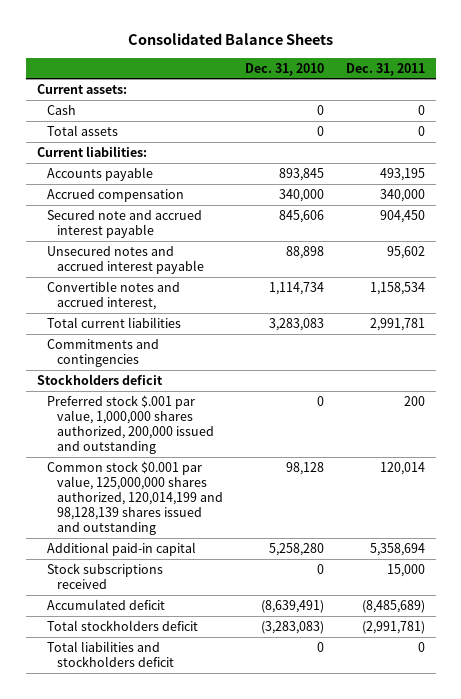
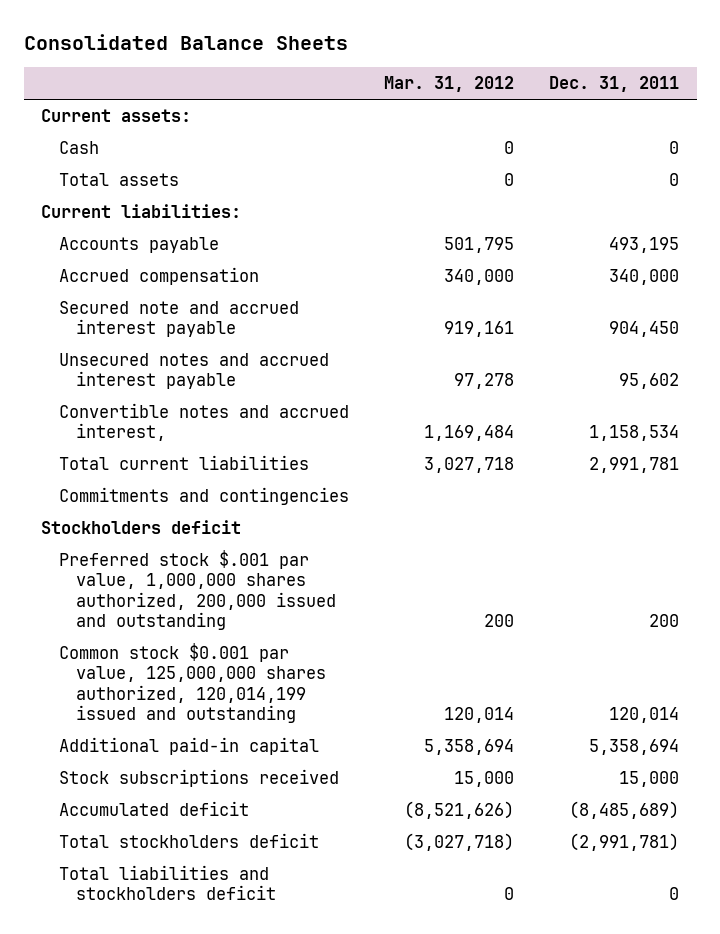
[244,62,324,76] Dec. 31, 2010 -> none
none -> [383,76,514,93] Mar. 31, 2012
[46,460,223,535] Common stock $0.001 par value, 125,000,000 shares authorized, 120,014,199 and 98,128,139 shares issued and outstanding -> [58,643,327,723] Common stock $0.001 par value, 125,000,000 shares authorized, 120,014,199 issued and outstanding

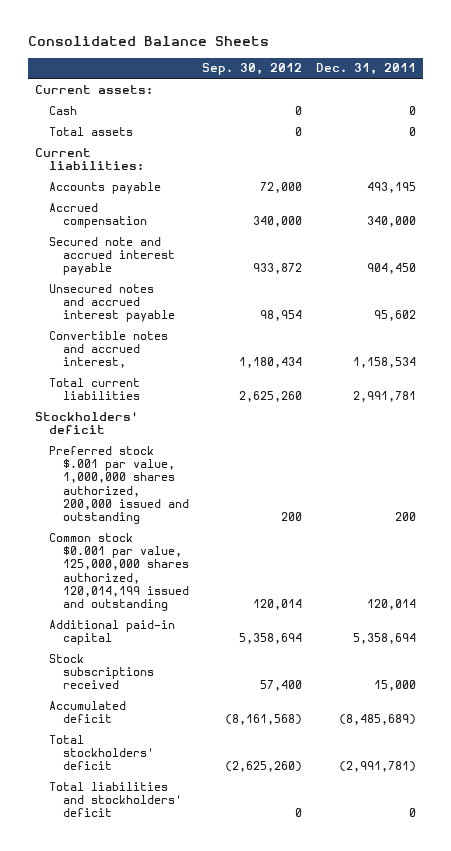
[383,76,514,93] Mar. 31, 2012 -> none
none -> [202,63,303,76] Sep. 30, 2012
[58,487,349,506] Commitments and contingencies -> none
[41,520,242,535] Stockholders deficit -> [35,411,139,435] Stockholders' deficit
[58,833,319,849] Total stockholders deficit -> [48,734,154,771] Total stockholders' deficit
[58,865,277,901] Total liabilities and stockholders deficit -> [48,781,182,818] Total liabilities and stockholders' deficit

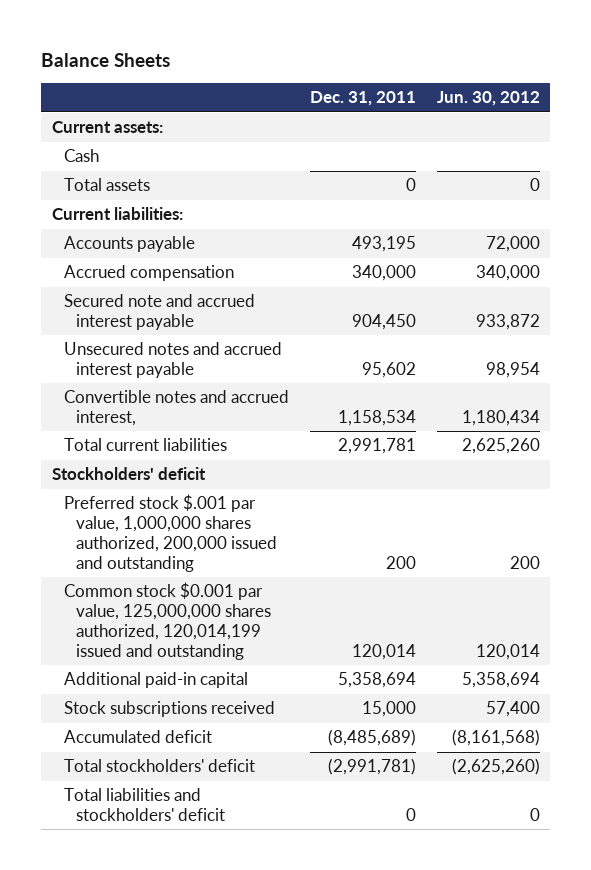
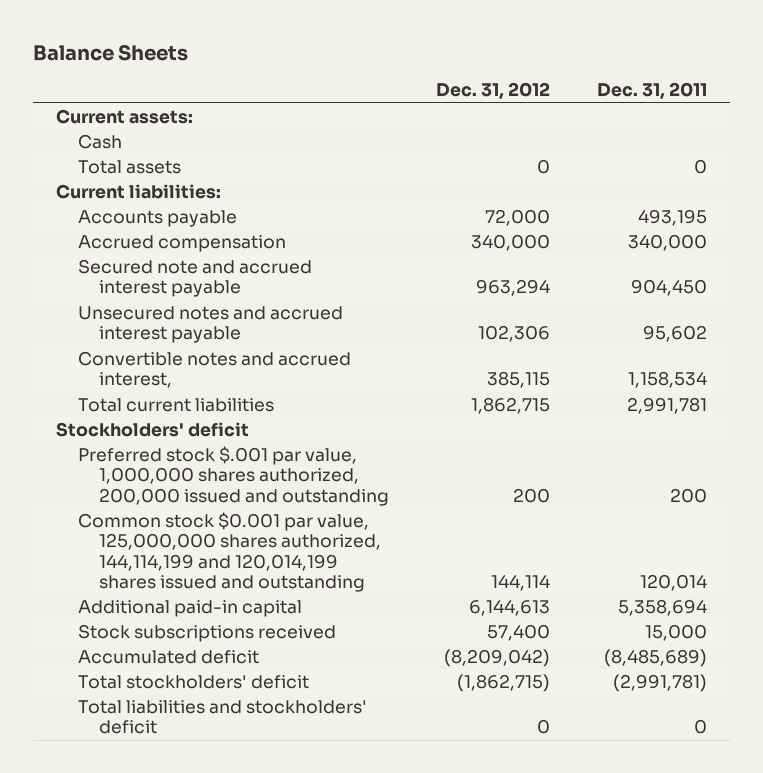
[436,91,540,107] Jun. 30, 2012 -> none
none -> [435,82,550,100] Dec. 31, 2012
[63,582,272,660] Common stock $0.001 par value, 125,000,000 shares authorized, 120,014,199 issued and outstanding -> [77,512,382,592] Common stock $0.001 par value, 125,000,000 shares authorized, 144,114,199 and 120,014,199 shares issued and outstanding

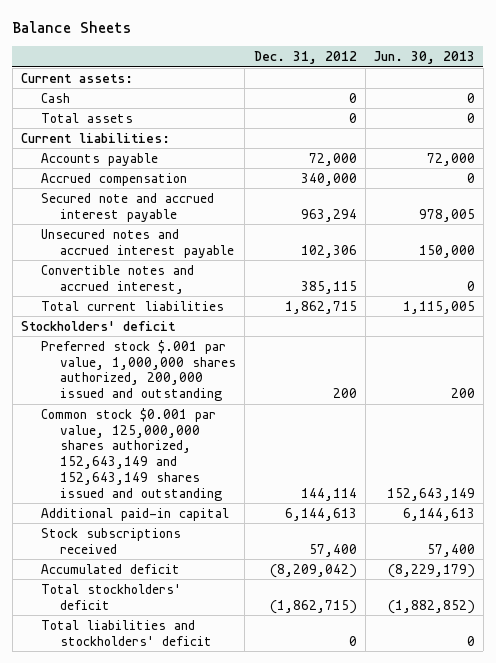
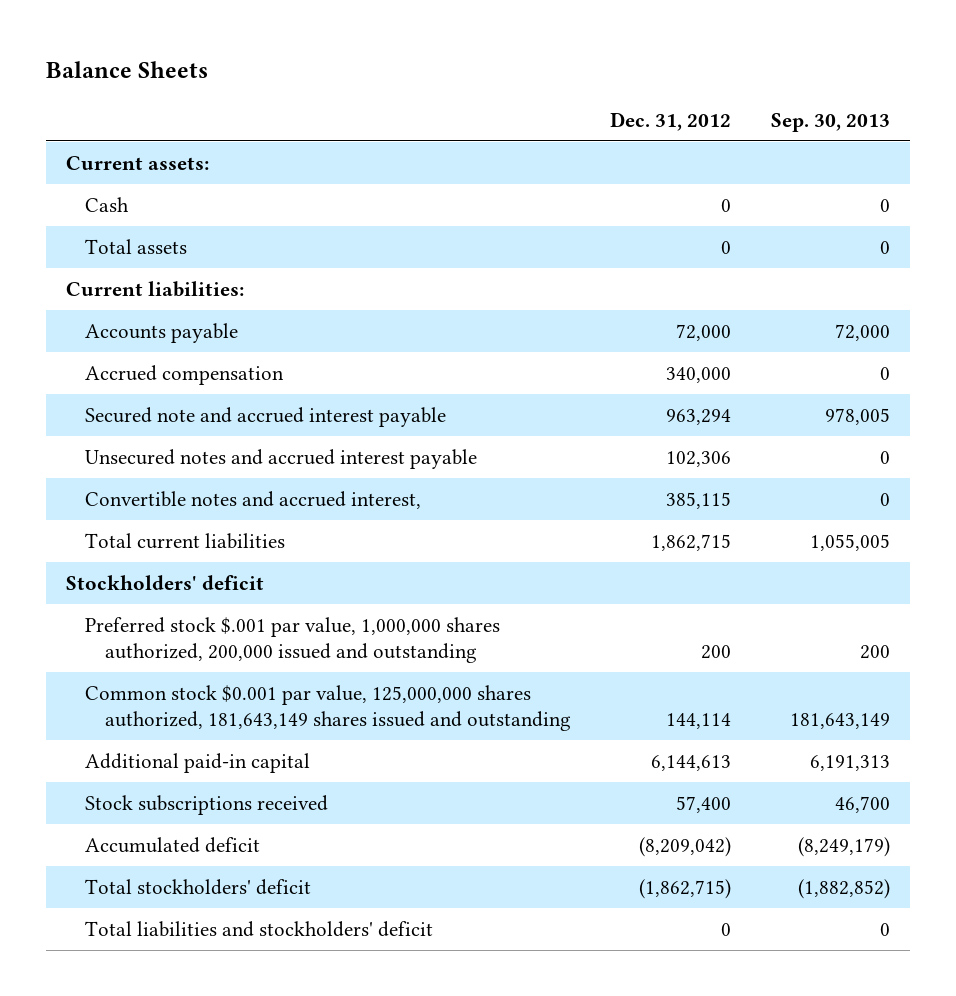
[373,51,475,65] Jun. 30, 2013 -> none
none -> [770,112,890,132] Sep. 30, 2013
[40,407,223,501] Common stock $0.001 par value, 125,000,000 shares authorized, 152,643,149 and 152,643,149 shares issued and outstanding -> [85,684,571,731] Common stock $0.001 par value, 125,000,000 shares authorized, 181,643,149 shares issued and outstanding

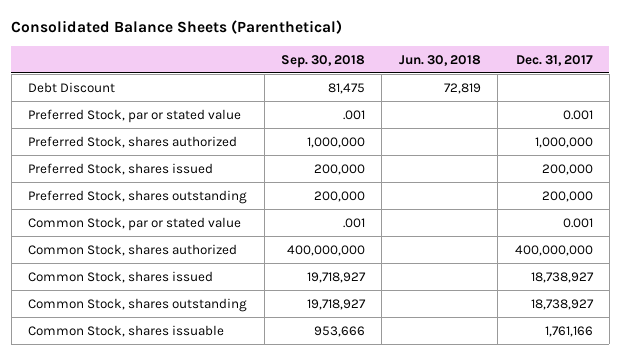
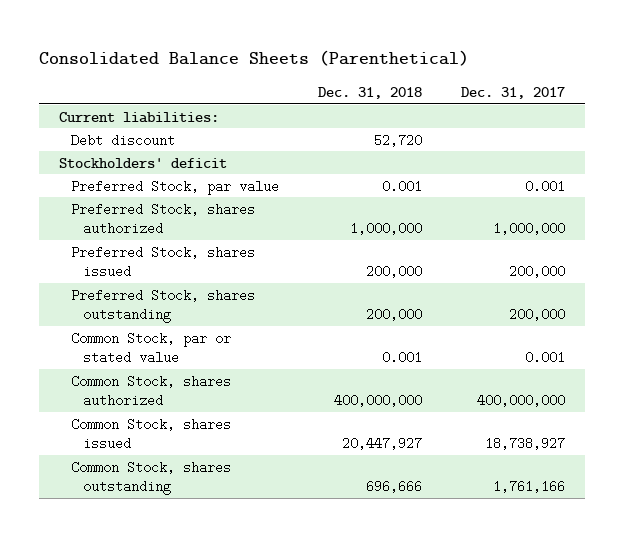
[281,54,366,68] Sep. 30, 2018 -> none
[398,54,481,66] Jun. 30, 2018 -> none
none -> [318,87,423,100] Dec. 31, 2018
none -> [58,111,219,123] Current liabilities:
[28,81,116,93] Debt Discount -> [70,133,175,147] Debt discount
none -> [58,157,227,168] Stockholders' deficit
[28,108,242,123] Preferred Stock, par or stated value -> [70,179,279,195] Preferred Stock, par value
[28,324,225,337] Common Stock, shares issuable -> none
[530,298,594,310] 18,738,927 -> [493,480,566,494] 1,761,166

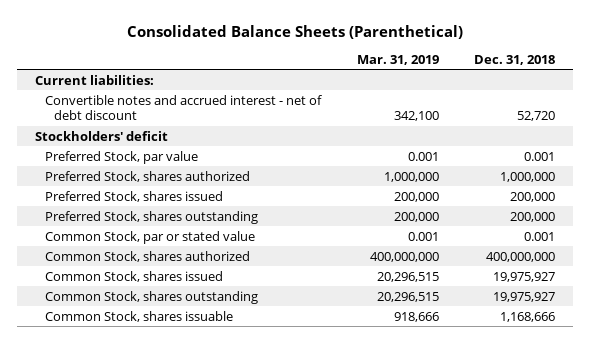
[461,87,566,100] Dec. 31, 2017 -> none
none -> [356,54,439,65] Mar. 31, 2019
[70,133,175,147] Debt discount -> [44,94,322,120] Convertible notes and accrued interest - net of debt discount
[342,437,423,451] 20,447,927 -> [493,271,556,282] 19,975,927
[366,480,423,494] 696,666 -> [493,291,556,302] 19,975,927
none -> [44,310,233,322] Common Stock, shares issuable

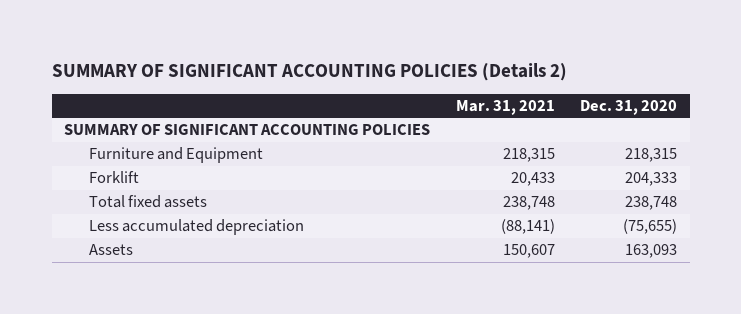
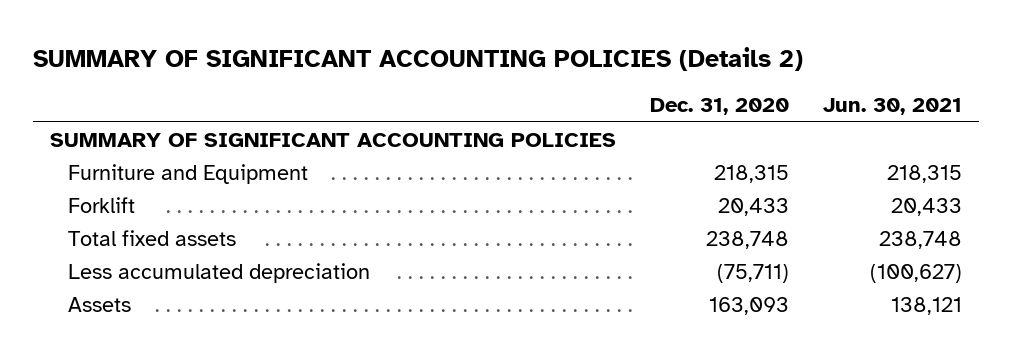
[455,99,555,115] Mar. 31, 2021 -> none
none -> [823,98,963,116] Jun. 30, 2021
[624,172,677,187] 204,333 -> [718,198,790,217] 20,433
[622,219,677,235] (75,655) -> [717,264,790,284] (75,711)

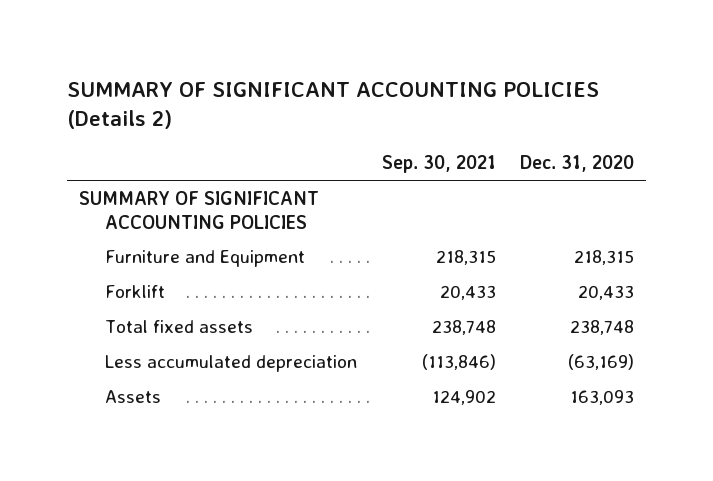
[823,98,963,116] Jun. 30, 2021 -> none
none -> [381,155,496,174] Sep. 30, 2021
[717,264,790,284] (75,711) -> [568,353,635,370] (63,169)

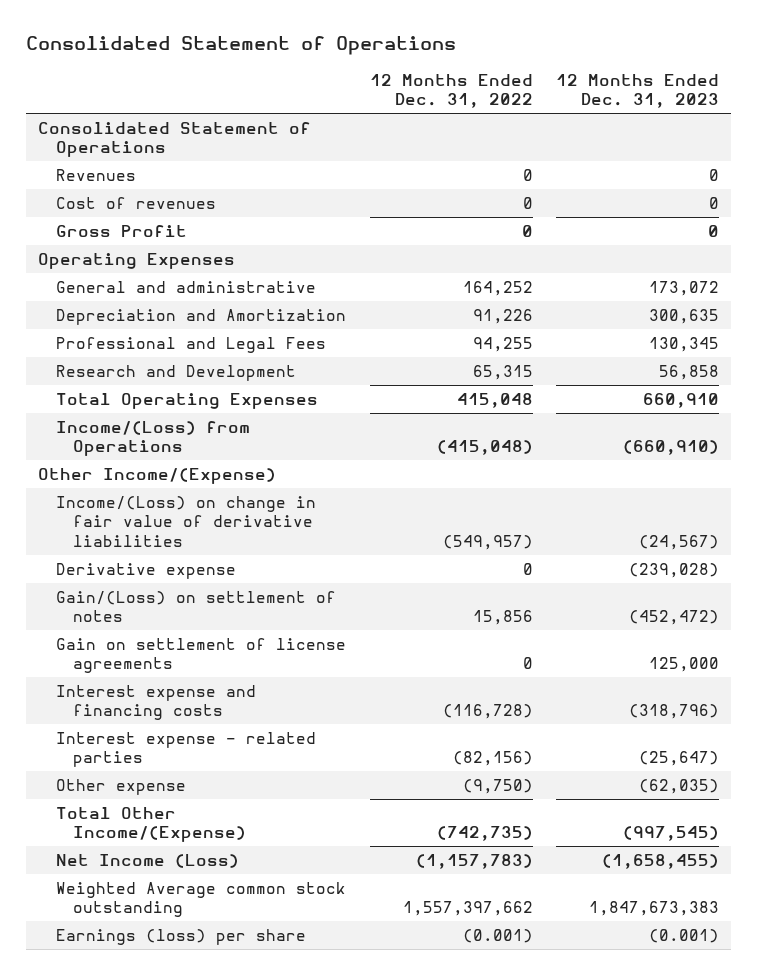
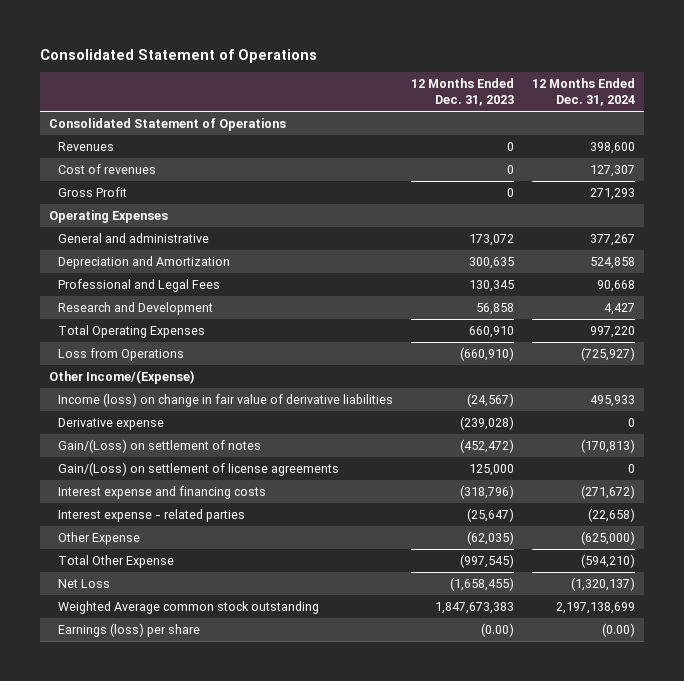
[369,73,533,109] 12 Months Ended Dec. 31, 2022 -> none
none -> [532,78,636,107] 12 Months Ended Dec. 31, 2024
[55,420,250,457] Income/(Loss) from Operations -> [58,348,185,362] Loss from Operations
[55,495,316,547] Income/(Loss) on change in fair value of derivative liabilities -> [58,393,394,408] Income (loss) on change in fair value of derivative liabilities
[55,637,346,674] Gain on settlement of license agreements -> [58,462,340,477] Gain/(Loss) on settlement of license agreements
[55,778,186,795] Other expense -> [58,532,141,546] Other Expense
[55,806,247,843] Total Other Income/(Expense) -> [58,555,175,569] Total Other Expense
[55,853,239,868] Net Income (Loss) -> [58,579,111,589] Net Loss
[649,928,720,943] (0.001) -> [481,623,515,638] (0.00)

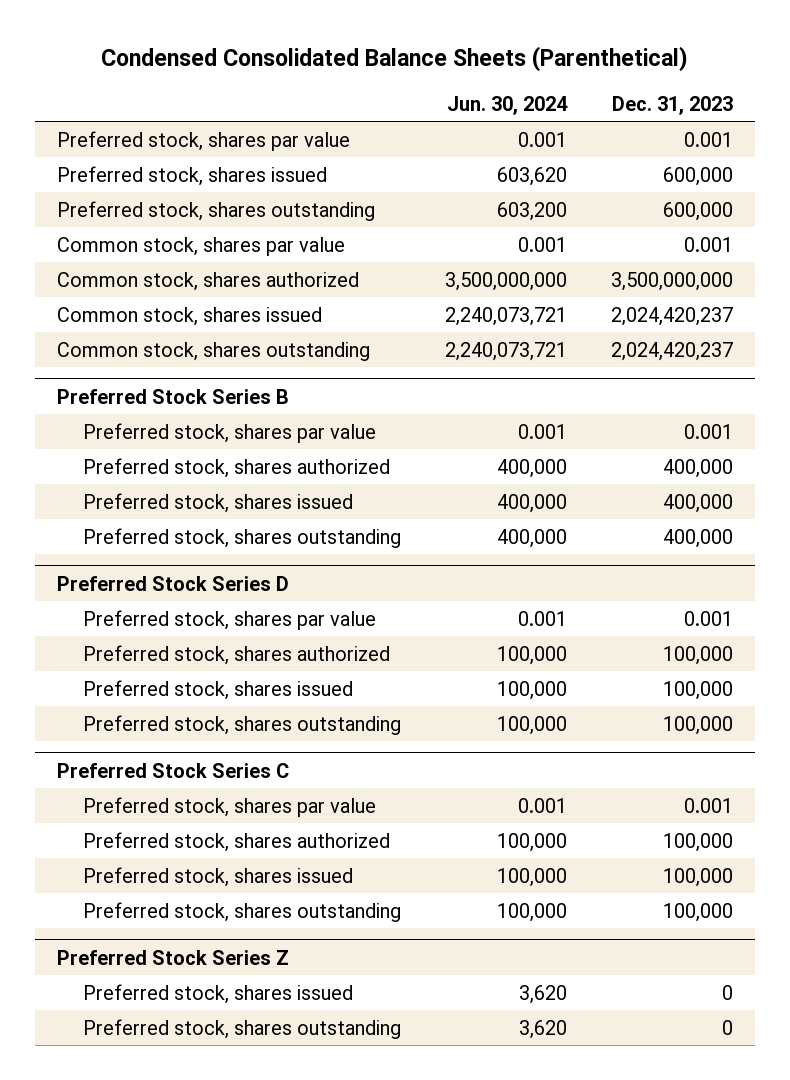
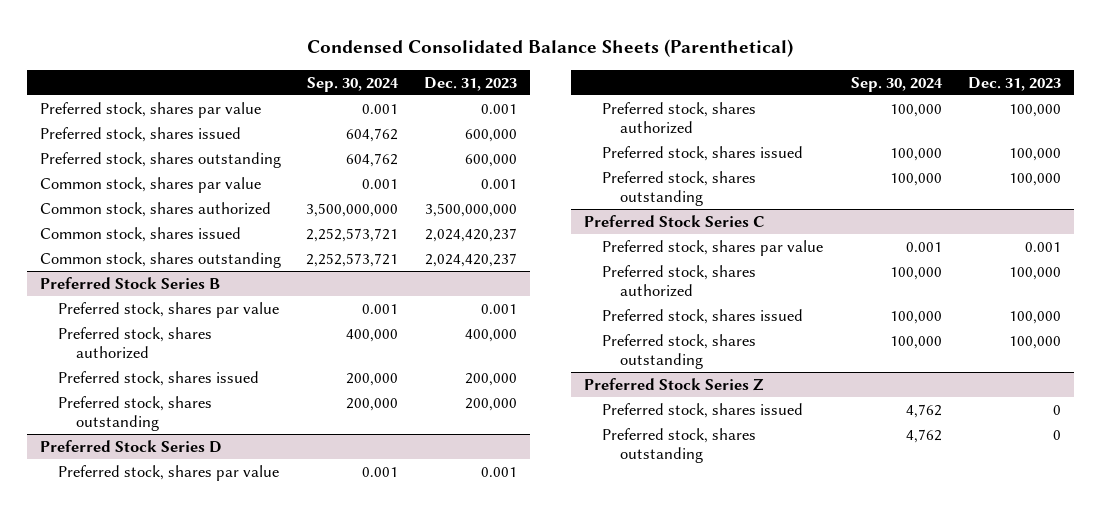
[446,95,568,115] Jun. 30, 2024 -> none
none -> [307,76,400,92] Sep. 30, 2024
[663,493,734,513] 400,000 -> [464,372,517,386] 200,000
[663,528,734,548] 400,000 -> [464,397,517,411] 200,000

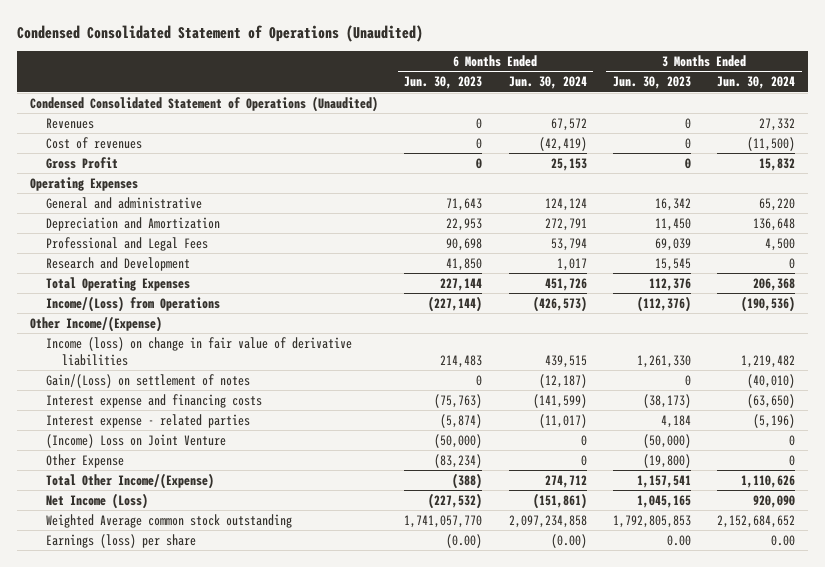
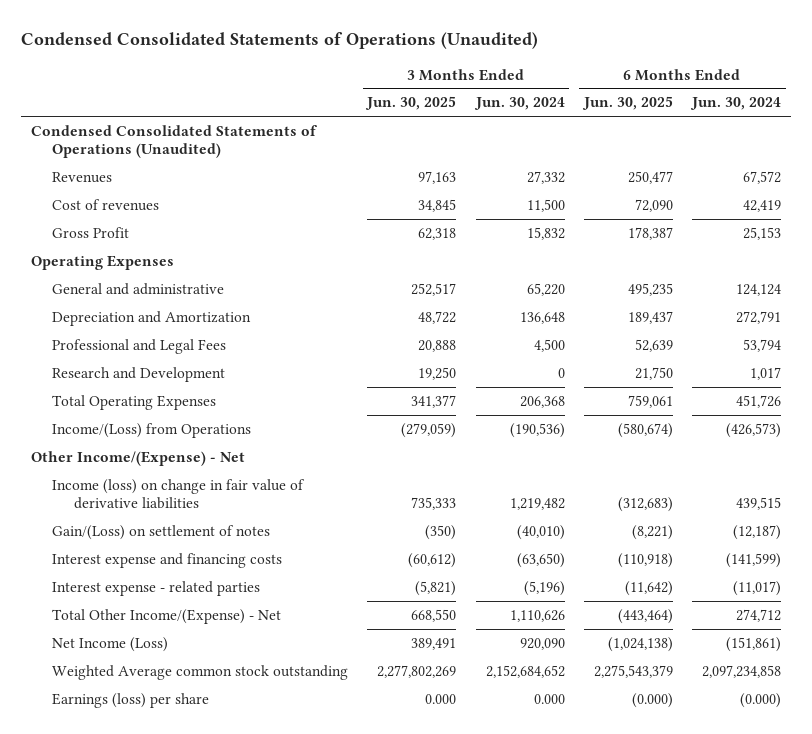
[16,24,423,42] Condensed Consolidated Statement of Operations (Unaudited) -> [21,32,539,50] Condensed Consolidated Statements of Operations (Unaudited)
[404,76,483,90] Jun. 30, 2023 -> none
[612,76,691,90] Jun. 30, 2023 -> none
none -> [365,96,457,111] Jun. 30, 2025
none -> [581,96,673,111] Jun. 30, 2025
[30,95,379,112] Condensed Consolidated Statement of Operations (Unaudited) -> [30,124,317,159] Condensed Consolidated Statements of Operations (Unaudited)
[538,136,587,151] (42,419) -> [743,199,782,212] 42,419
[747,136,796,151] (11,500) -> [526,198,565,212] 11,500
[30,315,163,332] Other Income/(Expense) -> [30,450,245,466] Other Income/(Expense) - Net
[46,433,227,448] (Income) Loss on Joint Venture -> none
[46,453,125,468] Other Expense -> none
[46,472,215,489] Total Other Income/(Expense) -> [52,608,282,624] Total Other Income/(Expense) - Net
[550,533,587,548] (0.00) -> [740,692,782,708] (0.000)
[771,534,796,546] 0.00 -> [533,693,565,704] 0.000

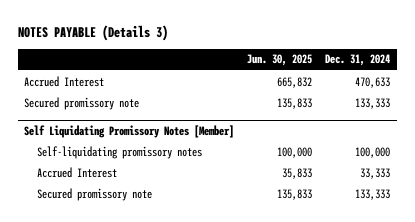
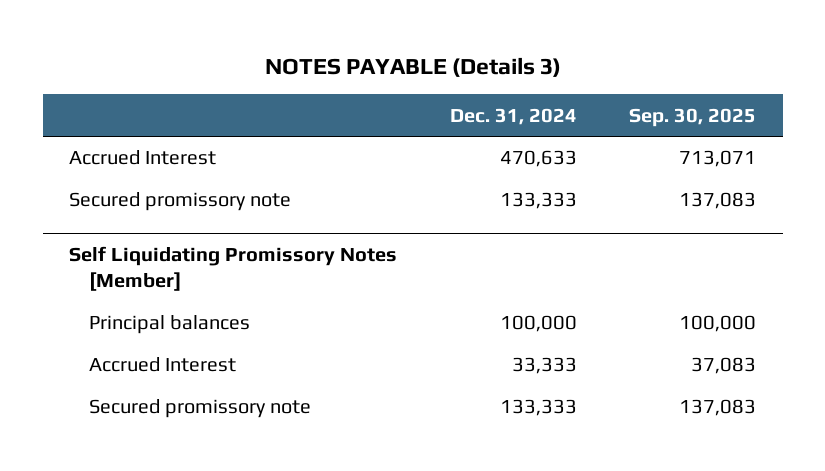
[247,54,313,67] Jun. 30, 2025 -> none
none -> [629,107,757,127] Sep. 30, 2025
[36,145,202,159] Self-liquidating promissory notes -> [89,315,251,335] Principal balances

